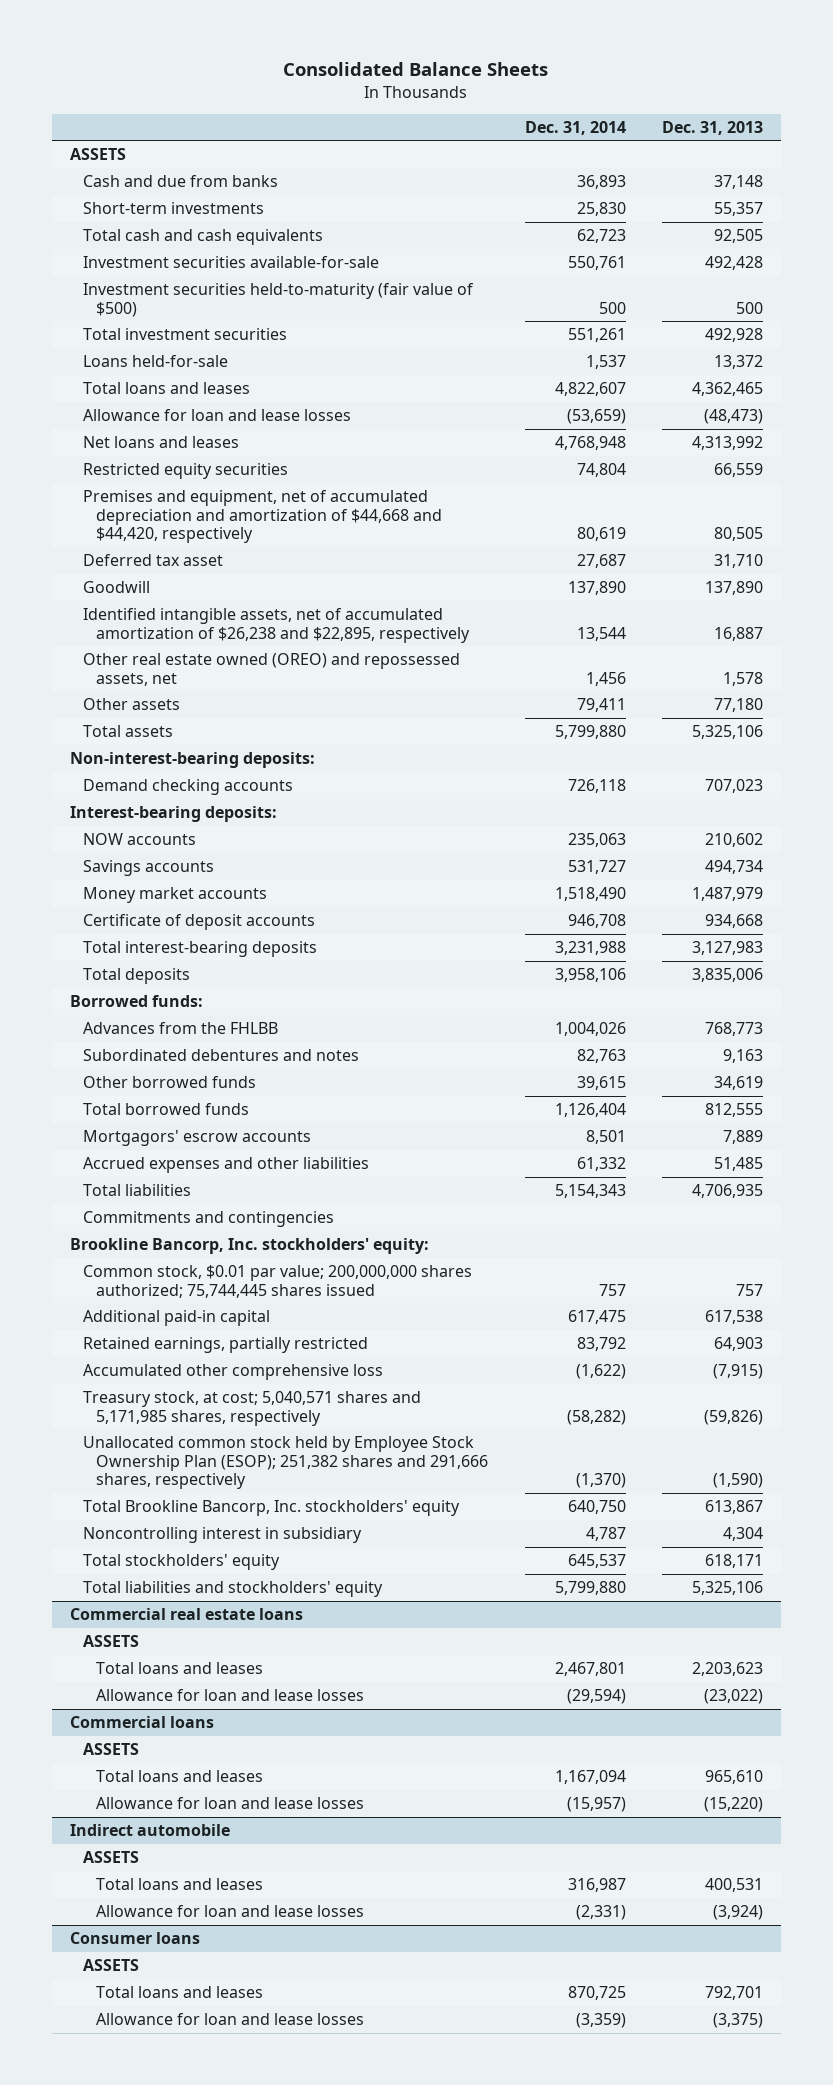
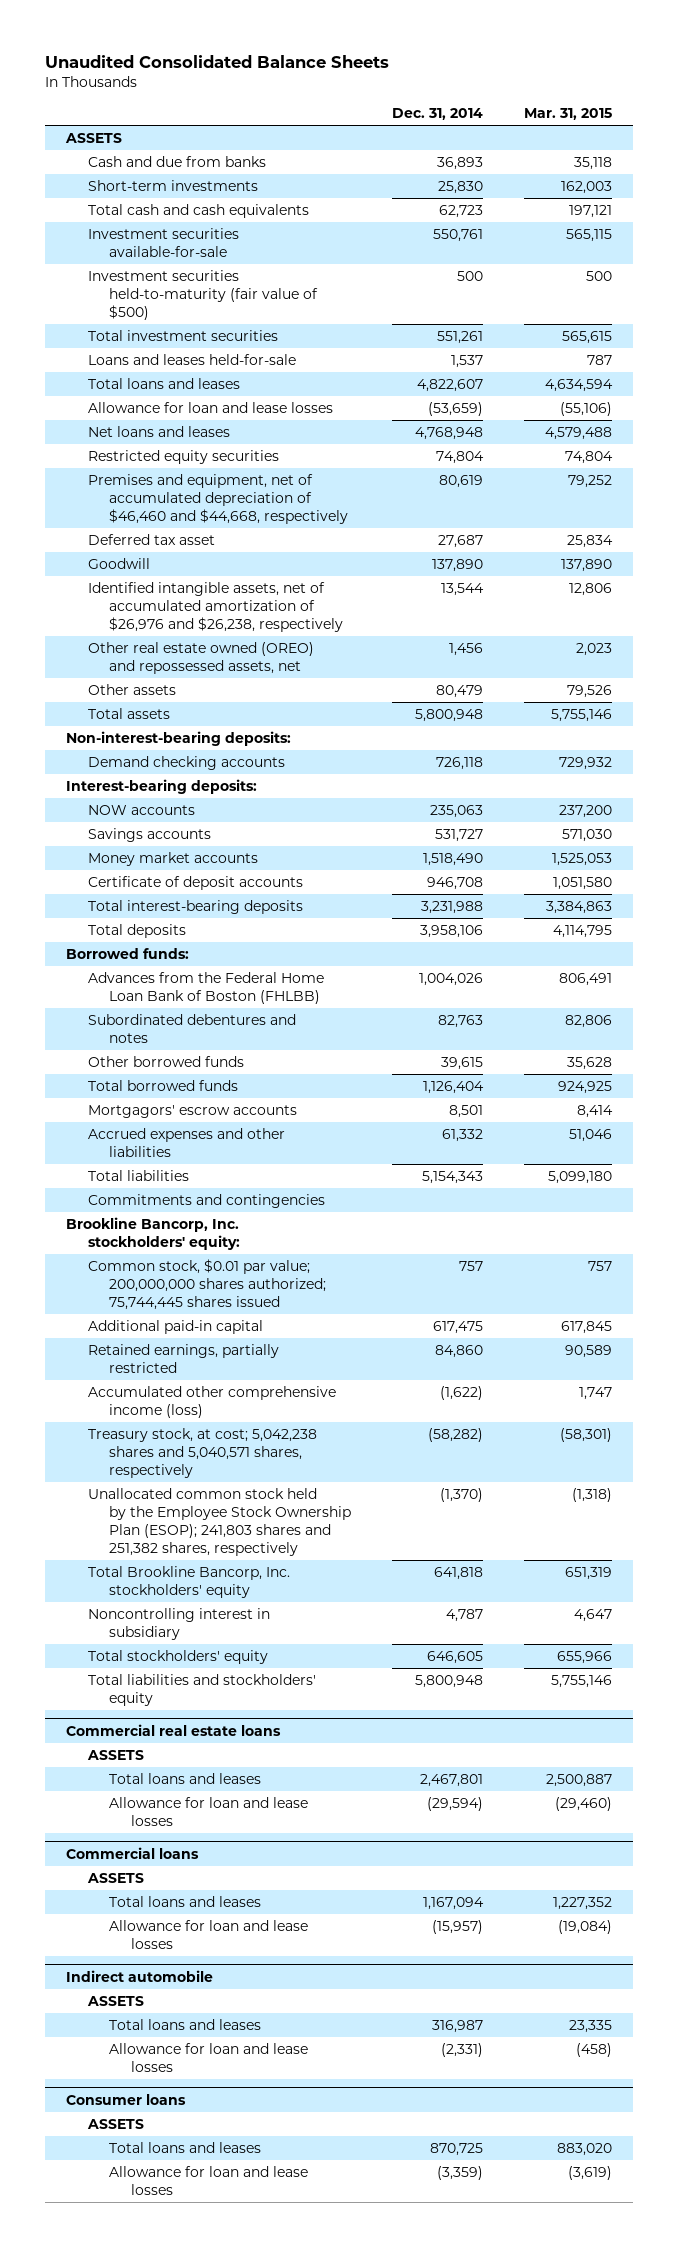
[283,62,549,77] Consolidated Balance Sheets -> [45,54,390,68] Unaudited Consolidated Balance Sheets
[662,120,764,135] Dec. 31, 2013 -> none
none -> [524,108,613,121] Mar. 31, 2015
[82,355,228,368] Loans held-for-sale -> [87,354,296,366] Loans and leases held-for-sale
[82,490,443,544] Premises and equipment, net of accumulated depreciation and amortization of $44,668 and $44,420, respectively -> [87,474,349,524] Premises and equipment, net of accumulated depreciation of $46,460 and $44,668, respectively
[82,608,471,643] Identified intangible assets, net of accumulated amortization of $26,238 and $22,895, respectively -> [87,582,344,632] Identified intangible assets, net of accumulated amortization of $26,976 and $26,238, respectively
[576,698,626,713] 79,411 -> [436,685,484,699] 80,479
[554,725,626,740] 5,799,880 -> [415,709,484,723] 5,800,948
[82,1022,278,1035] Advances from the FHLBB -> [87,972,324,1004] Advances from the Federal Home Loan Bank of Boston (FHLBB)
[576,1337,626,1352] 83,792 -> [435,1345,484,1359] 84,860
[82,1364,383,1381] Accumulated other comprehensive loss -> [87,1386,336,1418] Accumulated other comprehensive income (loss)
[82,1391,421,1426] Treasury stock, at cost; 5,040,571 shares and 5,171,985 shares, respectively -> [87,1428,317,1478] Treasury stock, at cost; 5,042,238 shares and 5,040,571 shares, respectively
[82,1436,489,1490] Unallocated common stock held by Employee Stock Ownership Plan (ESOP); 251,382 shares and 291,666 shares, respectively -> [87,1488,352,1556] Unallocated common stock held by the Employee Stock Ownership Plan (ESOP); 241,803 shares and 251,382 shares, respectively
[567,1500,626,1515] 640,750 -> [434,1567,484,1581] 641,818
[567,1554,626,1569] 645,537 -> [427,1651,484,1665] 646,605
[554,1581,626,1596] 5,799,880 -> [415,1675,484,1689] 5,800,948

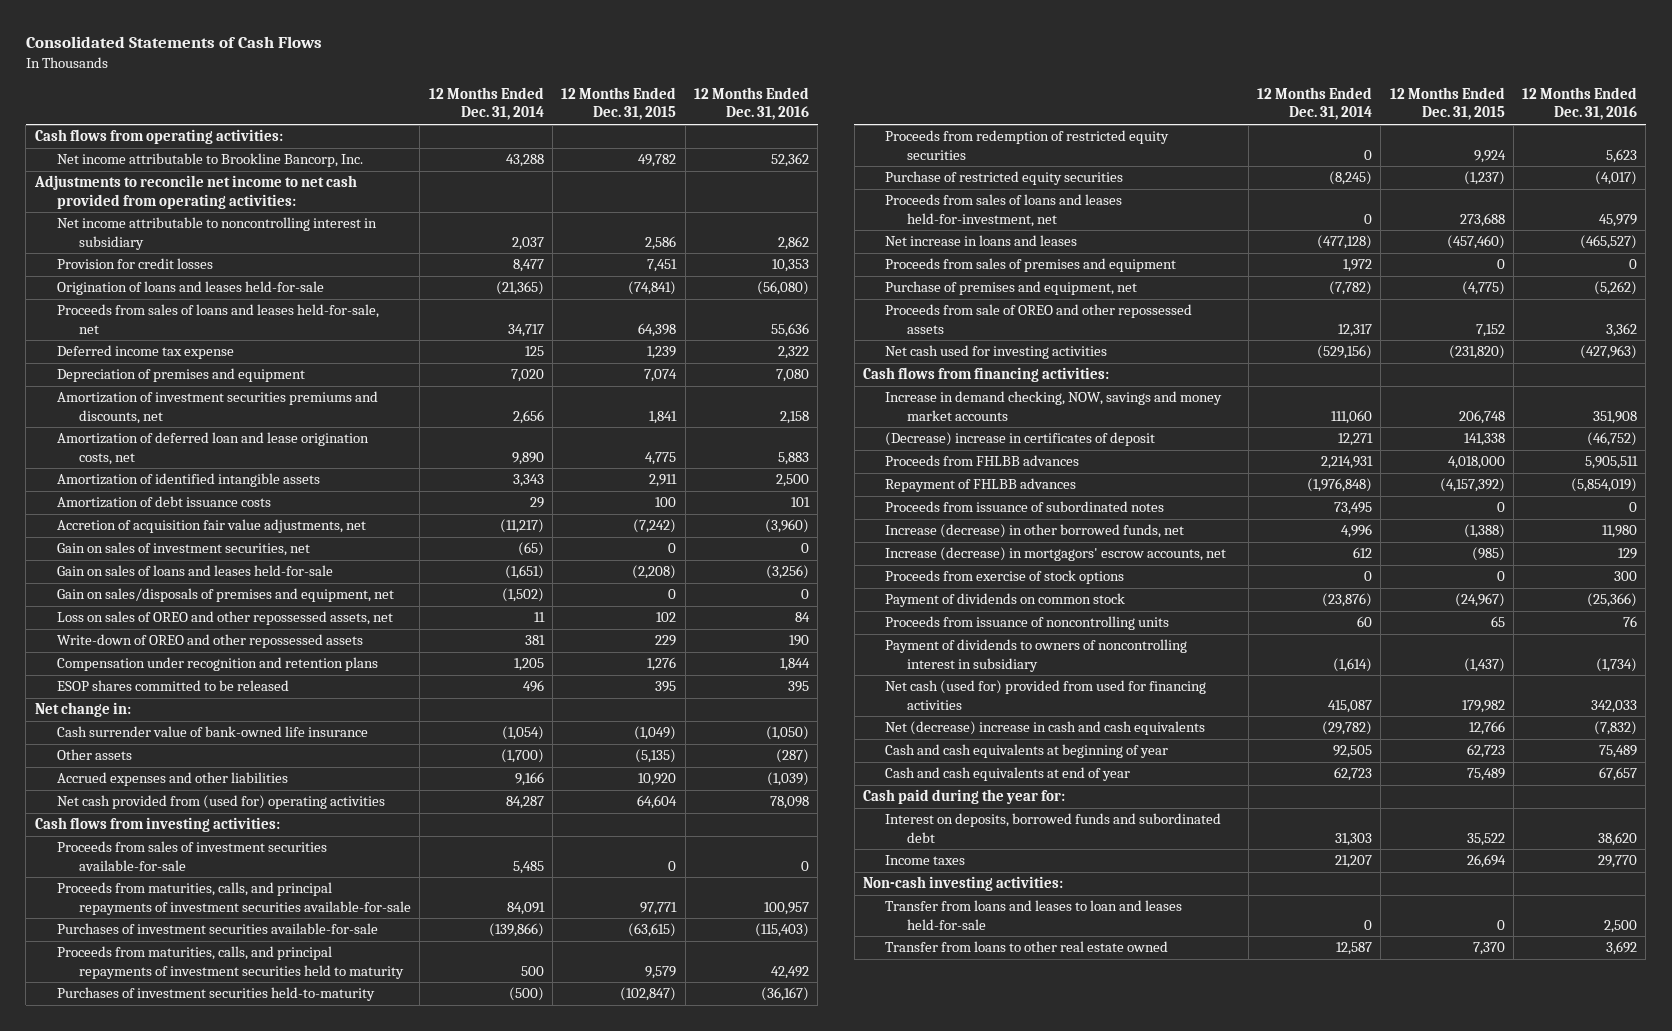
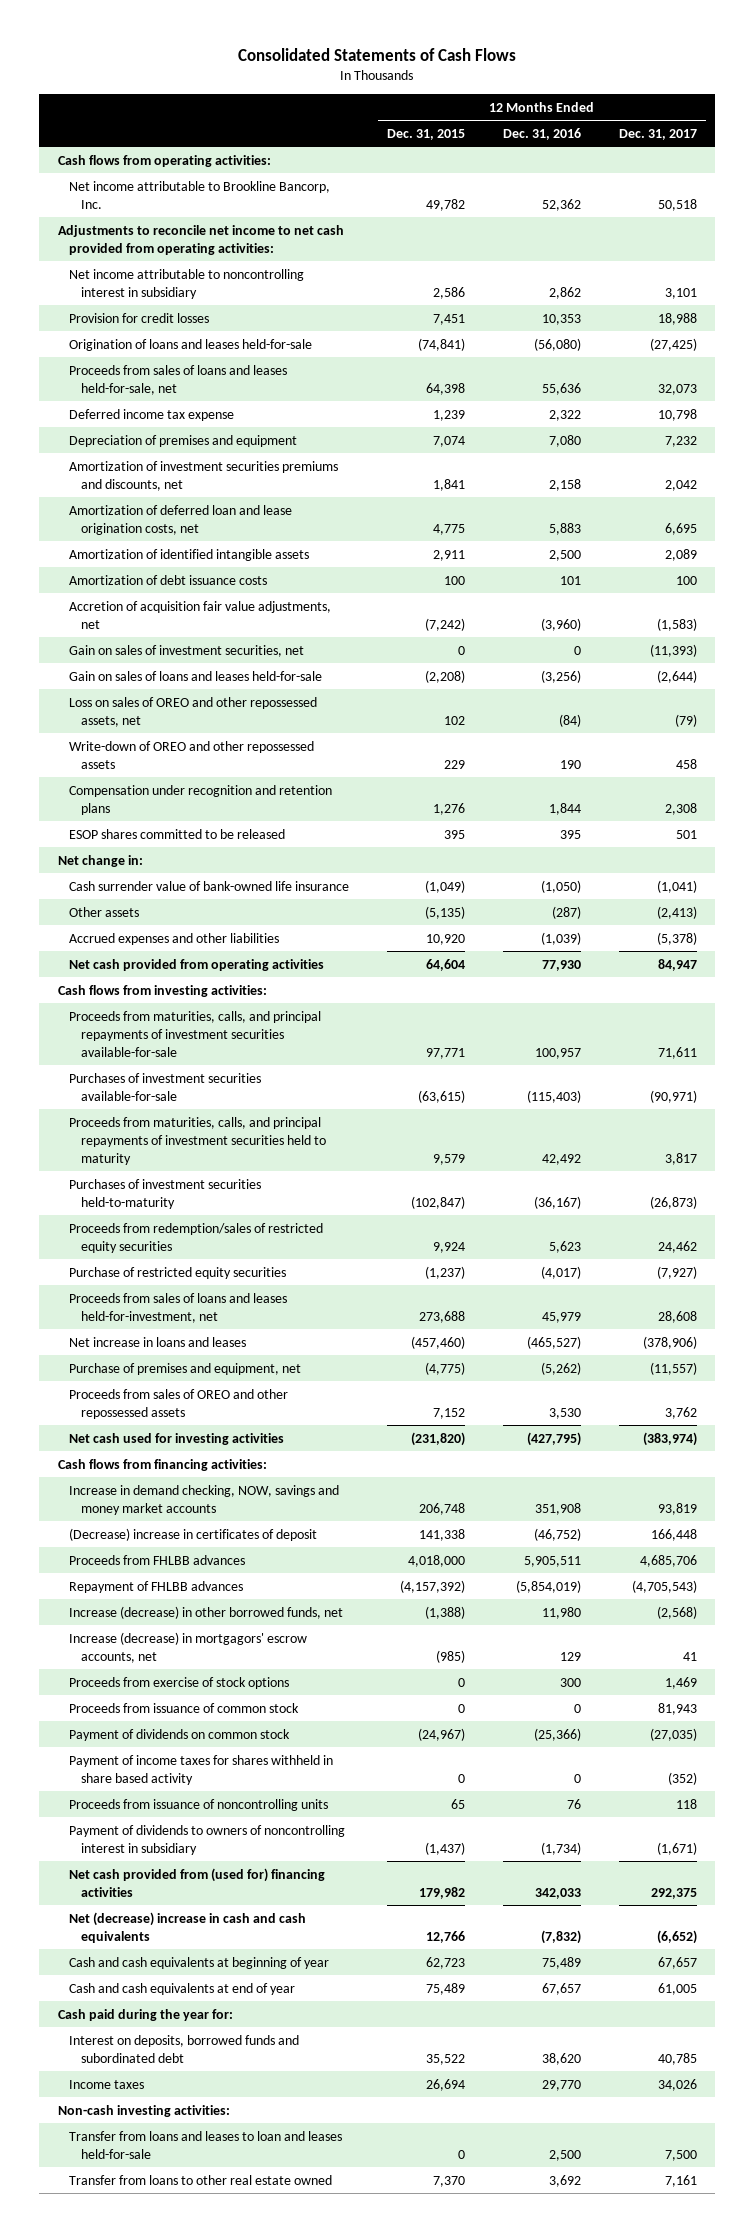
[428,87,544,121] 12 Months Ended Dec. 31, 2014 -> none
none -> [618,128,697,140] Dec. 31, 2017
[56,588,394,603] Gain on sales/disposals of premises and equipment, net -> none
[794,612,810,623] 84 -> [558,713,581,727] (84)
[56,795,385,810] Net cash provided from (used for) operating activities -> [69,958,325,971] Net cash provided from operating activities
[769,796,809,810] 78,098 -> [541,959,581,971] 77,930
[56,841,327,871] Proceeds from sales of investment securities available-for-sale -> none
[885,130,1170,160] Proceeds from redemption of restricted equity securities -> [69,1222,324,1253] Proceeds from redemption/sales of restricted equity securities
[885,258,1177,273] Proceeds from sales of premises and equipment -> none
[885,304,1193,334] Proceeds from sale of OREO and other repossessed assets -> [69,1388,289,1419] Proceeds from sales of OREO and other repossessed assets
[1606,322,1638,337] 3,362 -> [548,1407,581,1419] 3,530
[1580,345,1638,360] (427,963) -> [526,1431,581,1446] (427,795)
[885,501,1165,513] Proceeds from issuance of subordinated notes -> none
none -> [69,1702,300,1713] Proceeds from issuance of common stock
none -> [69,1754,334,1785] Payment of income taxes for shares withheld in share based activity
[885,680,1207,710] Net cash (used for) provided from used for financing activities -> [69,1867,326,1897] Net cash provided from (used for) financing activities

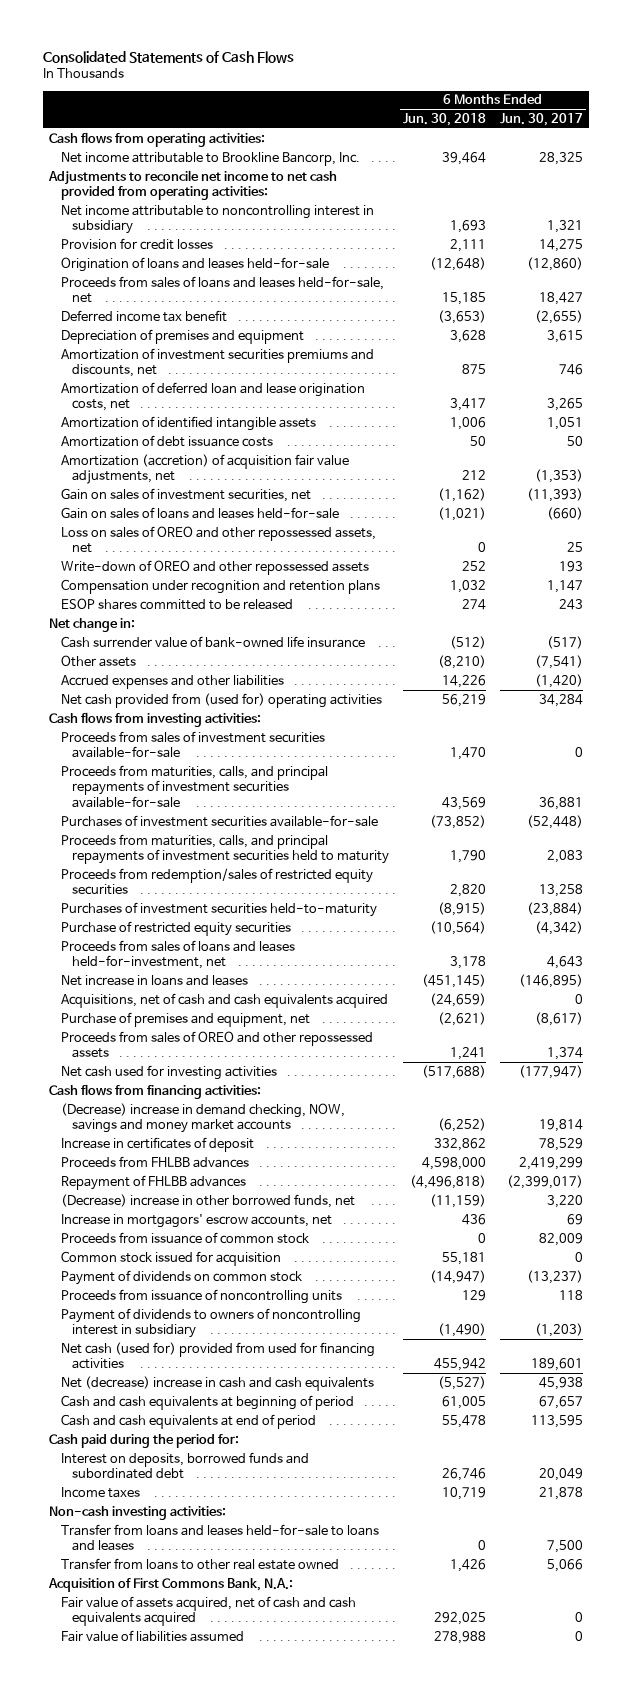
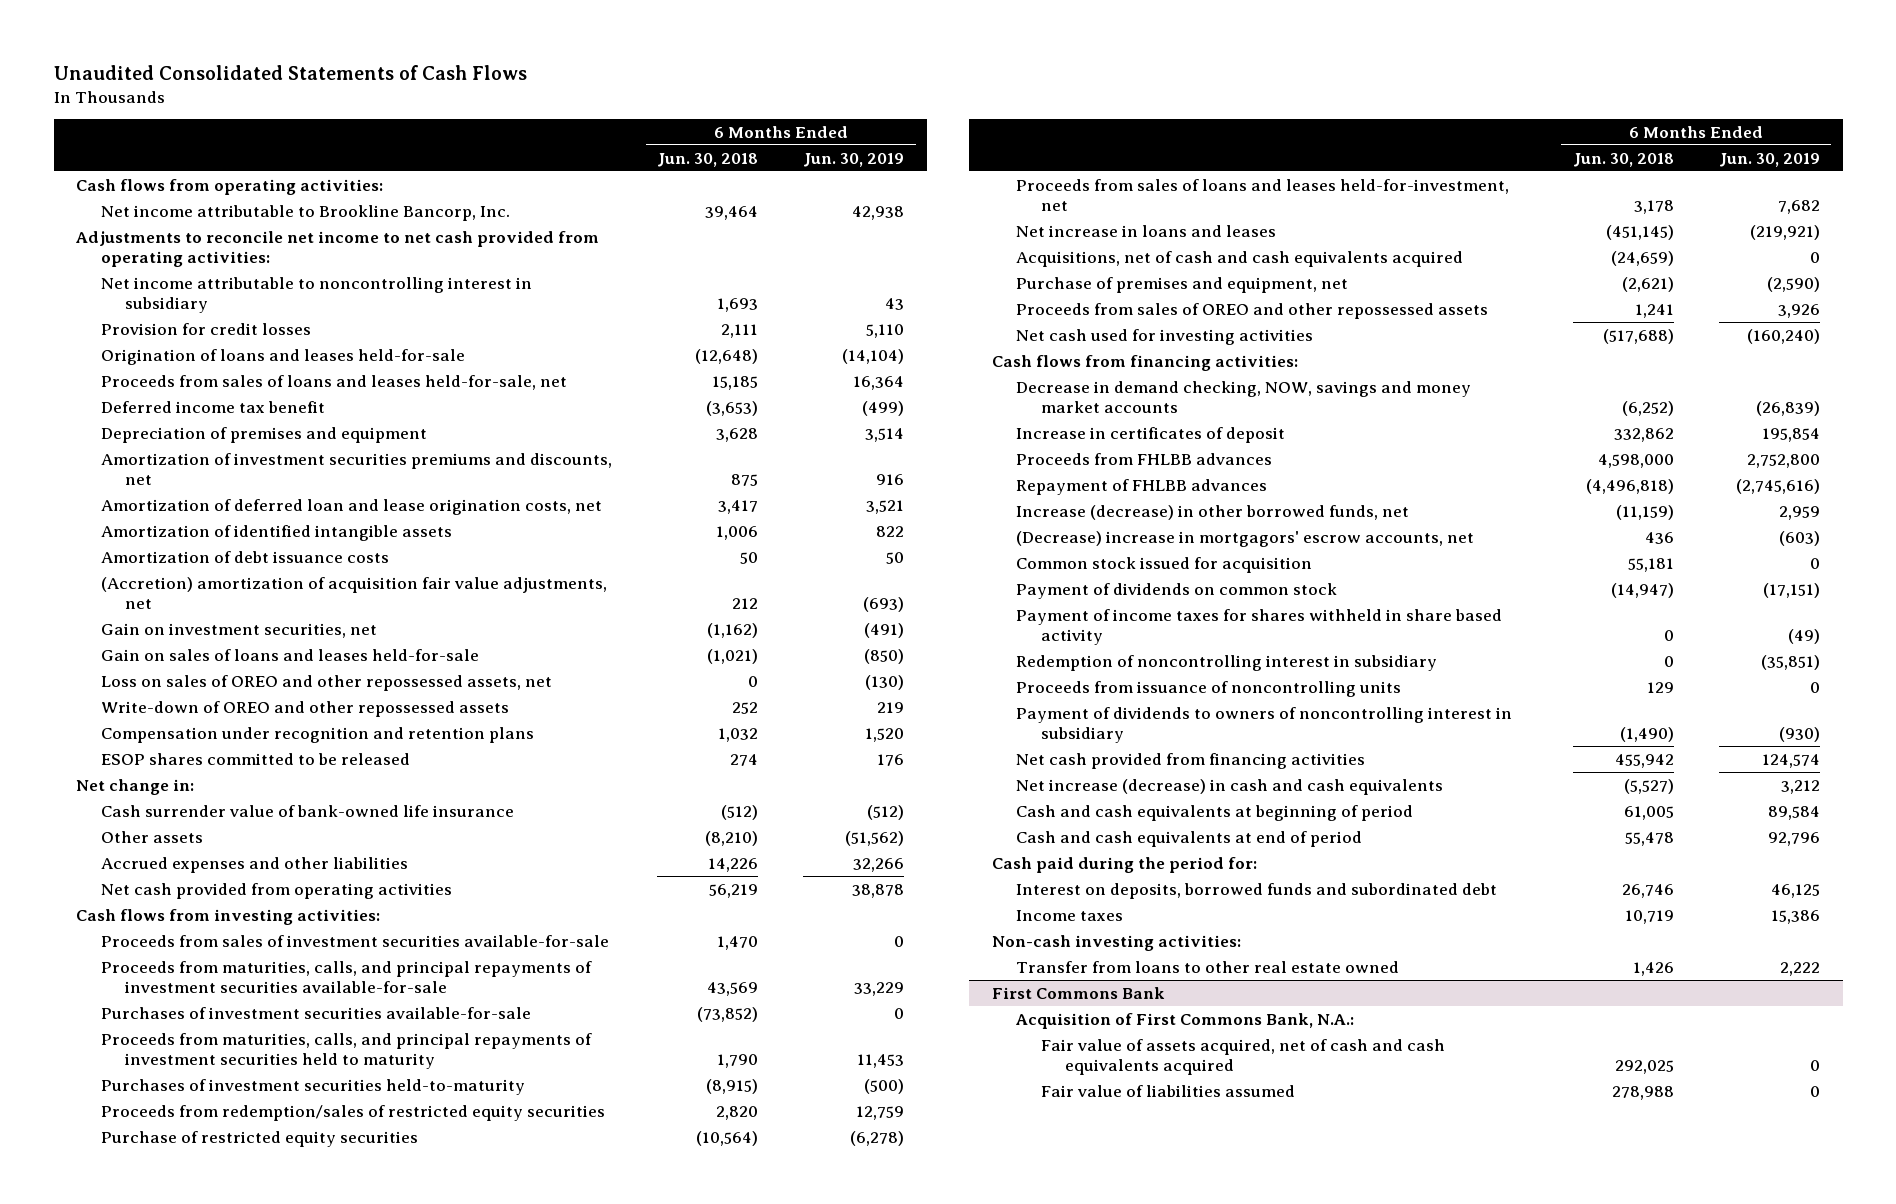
[42,50,294,63] Consolidated Statements of Cash Flows -> [53,64,527,80] Unaudited Consolidated Statements of Cash Flows
[499,112,583,126] Jun. 30, 2017 -> none
none -> [803,152,905,167] Jun. 30, 2019
[60,453,349,485] Amortization (accretion) of acquisition fair value adjustments, net -> [100,576,607,609] (Accretion) amortization of acquisition fair value adjustments, net
[60,487,311,502] Gain on sales of investment securities, net -> [100,622,377,638] Gain on investment securities, net
[60,692,382,708] Net cash provided from (used for) operating activities -> [100,882,452,899] Net cash provided from operating activities
[60,867,373,896] Proceeds from redemption/sales of restricted equity securities -> [100,1104,605,1121] Proceeds from redemption/sales of restricted equity securities
[60,1102,345,1134] (Decrease) increase in demand checking, NOW, savings and money market accounts -> [1016,380,1472,413] Decrease in demand checking, NOW, savings and money market accounts
[60,1231,309,1244] Proceeds from issuance of common stock -> none
[60,1193,355,1208] (Decrease) increase in other borrowed funds, net -> [1016,504,1410,520] Increase (decrease) in other borrowed funds, net
[60,1213,332,1228] Increase in mortgagors' escrow accounts, net -> [1016,530,1475,547] (Decrease) increase in mortgagors' escrow accounts, net
none -> [1016,608,1503,645] Payment of income taxes for shares withheld in share based activity
none -> [1016,654,1438,671] Redemption of noncontrolling interest in subsidiary
[60,1341,375,1370] Net cash (used for) provided from used for financing activities -> [1016,752,1366,769] Net cash provided from financing activities
[60,1375,374,1391] Net (decrease) increase in cash and cash equivalents -> [1016,778,1444,795] Net increase (decrease) in cash and cash equivalents
[60,1523,379,1552] Transfer from loans and leases held-for-sale to loans and leases -> none
none -> [991,986,1165,999] First Commons Bank

